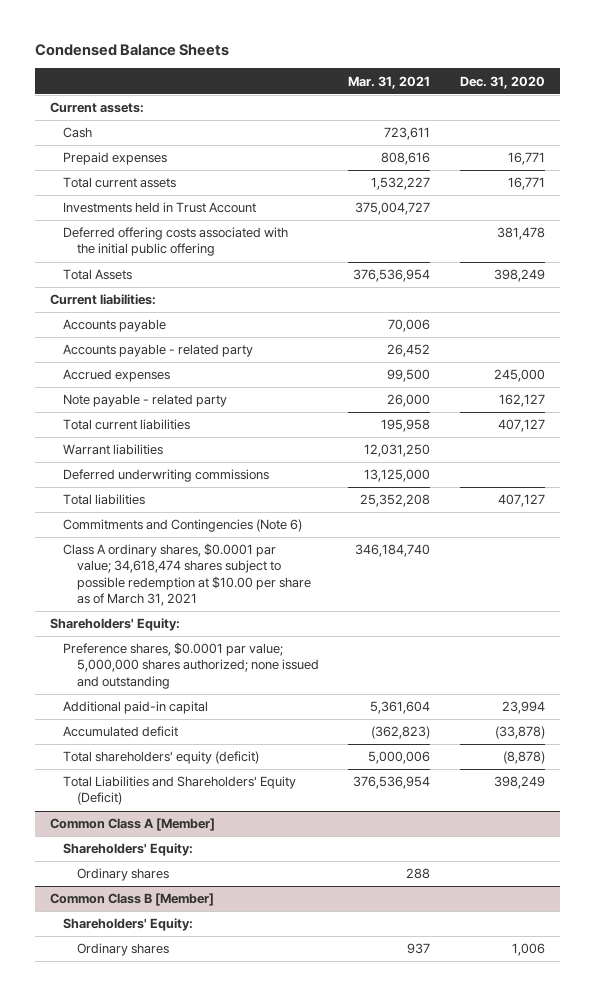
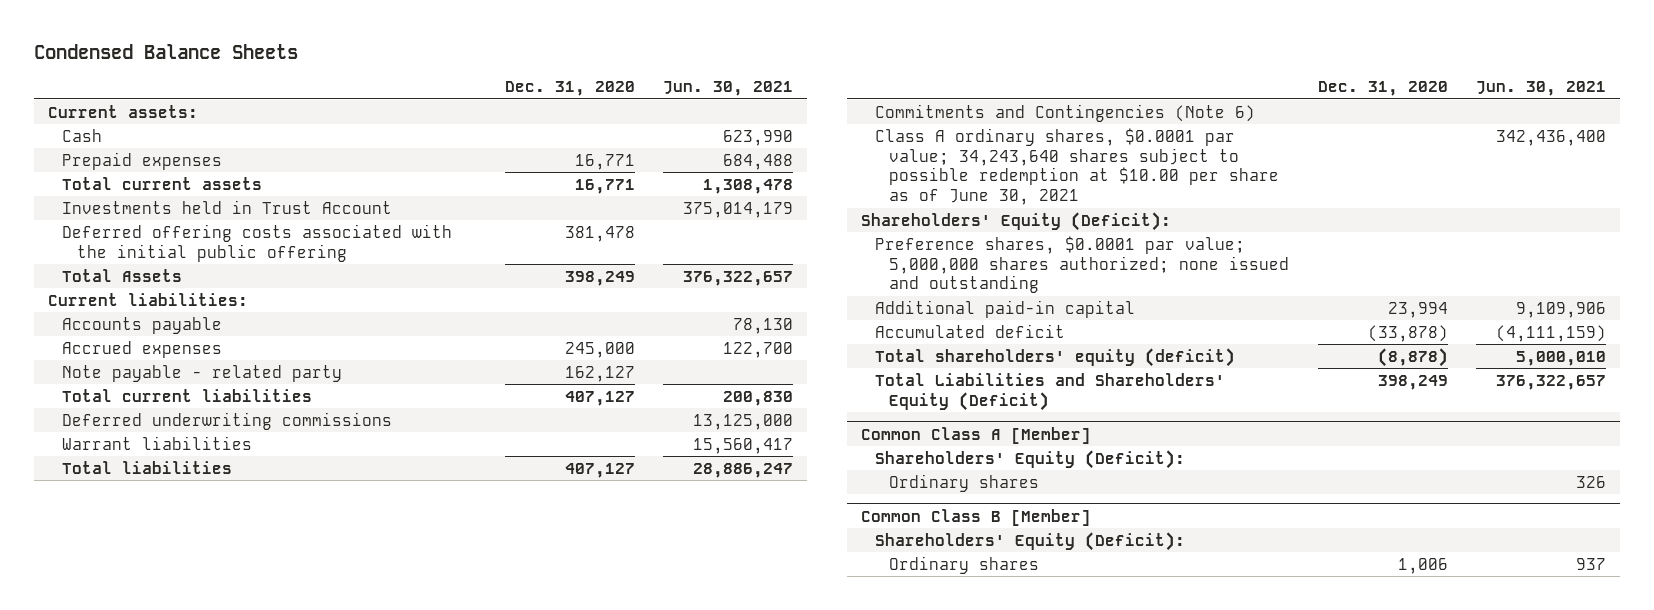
[348,75,431,89] Mar. 31, 2021 -> none
none -> [662,81,793,97] Jun. 30, 2021
[63,344,254,358] Accounts payable - related party -> none
[63,444,164,456] Warrant liabilities -> [62,435,253,450] Warrant liabilities
[63,543,311,606] Class A ordinary shares, $0.0001 par value; 34,618,474 shares subject to possible redemption at $10.00 per share as of March 31, 2021 -> [875,127,1280,206] Class A ordinary shares, $0.0001 par value; 34,243,640 shares subject to possible redemption at $10.00 per share as of June 30, 2021
[50,618,181,632] Shareholders' Equity: -> [860,211,1171,231] Shareholders' Equity (Deficit):
[63,843,194,857] Shareholders' Equity: -> [875,449,1186,469] Shareholders' Equity (Deficit):
[63,918,194,932] Shareholders' Equity: -> [875,531,1186,551] Shareholders' Equity (Deficit):

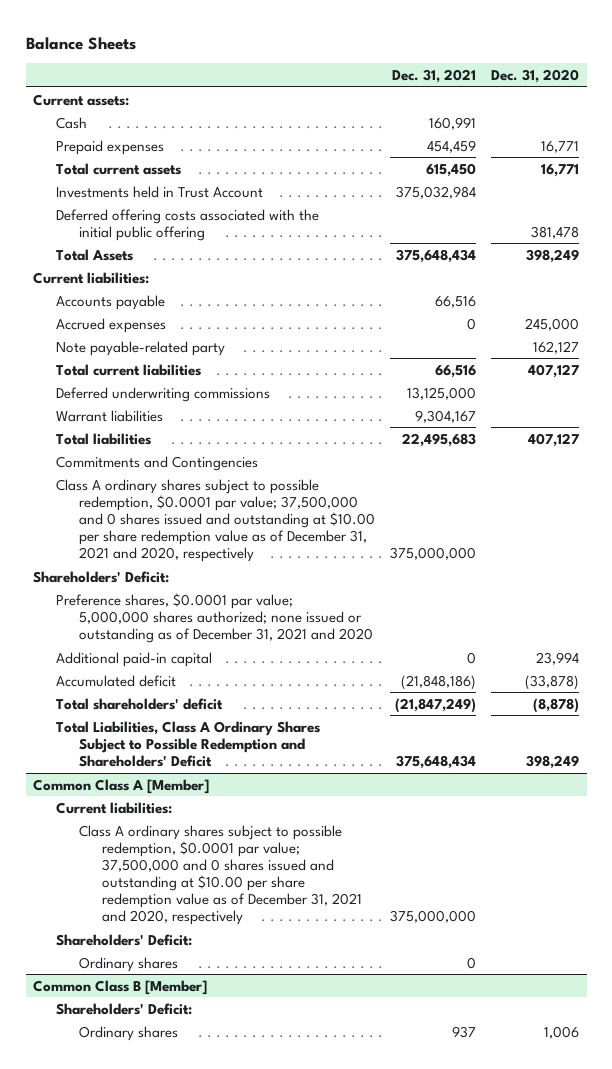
[33,43,298,59] Condensed Balance Sheets -> [25,36,136,50] Balance Sheets
[662,81,793,97] Jun. 30, 2021 -> none
none -> [392,68,477,83] Dec. 31, 2021
[62,364,343,382] Note payable - related party -> [56,340,226,356] Note payable-related party
[875,103,1256,122] Commitments and Contingencies (Note 6) -> [56,455,259,471] Commitments and Contingencies
[875,127,1280,206] Class A ordinary shares, $0.0001 par value; 34,243,640 shares subject to possible redemption at $10.00 per share as of June 30, 2021 -> [56,478,375,563] Class A ordinary shares subject to possible redemption, $0.0001 par value; 37,500,000 and 0 shares issued and outstanding at $10.00 per share redemption value as of December 31, 2021 and 2020, respectively
[860,211,1171,231] Shareholders' Equity (Deficit): -> [33,570,170,583] Shareholders' Deficit:
[875,235,1290,294] Preference shares, $0.0001 par value; 5,000,000 shares authorized; none issued and outstanding -> [56,592,373,643] Preference shares, $0.0001 par value; 5,000,000 shares authorized; none issued or outstanding as of December 31, 2021 and 2020
[875,347,1236,367] Total shareholders' equity (deficit) -> [56,697,224,710] Total shareholders' deficit
[875,372,1226,411] Total Liabilities and Shareholders' Equity (Deficit) -> [56,720,321,767] Total Liabilities, Class A Ordinary Shares Subject to Possible Redemption and Shareholders' Deficit
none -> [56,801,173,814] Current liabilities:
none -> [78,824,362,926] Class A ordinary shares subject to possible redemption, $0.0001 par value; 37,500,000 and 0 shares issued and outstanding at $10.00 per share redemption value as of December 31, 2021 and 2020, respectively
[875,449,1186,469] Shareholders' Equity (Deficit): -> [56,933,193,946] Shareholders' Deficit:
[875,531,1186,551] Shareholders' Equity (Deficit): -> [56,1002,193,1015] Shareholders' Deficit:

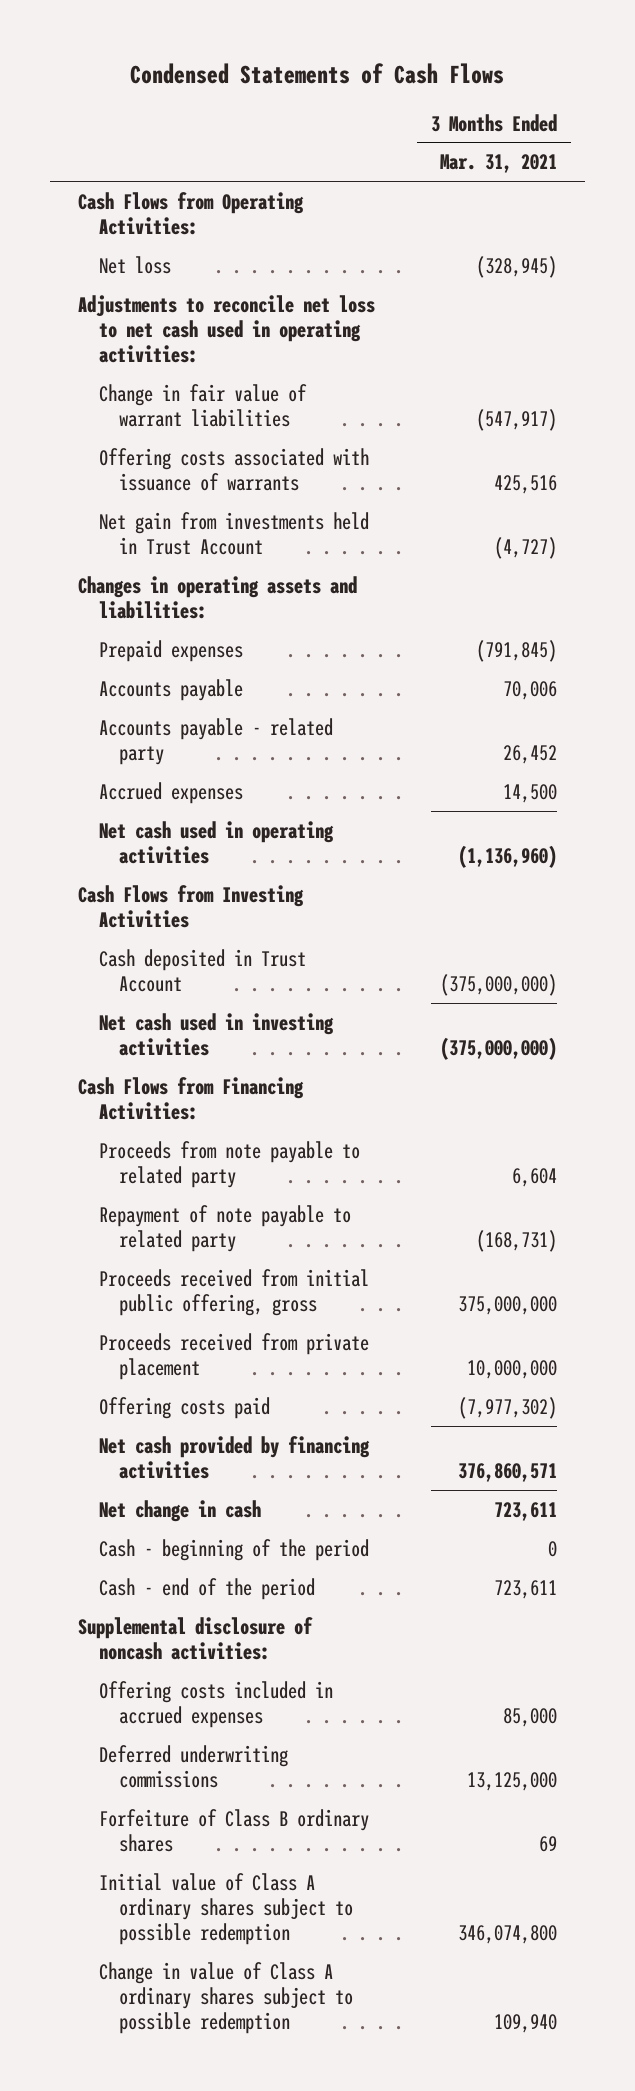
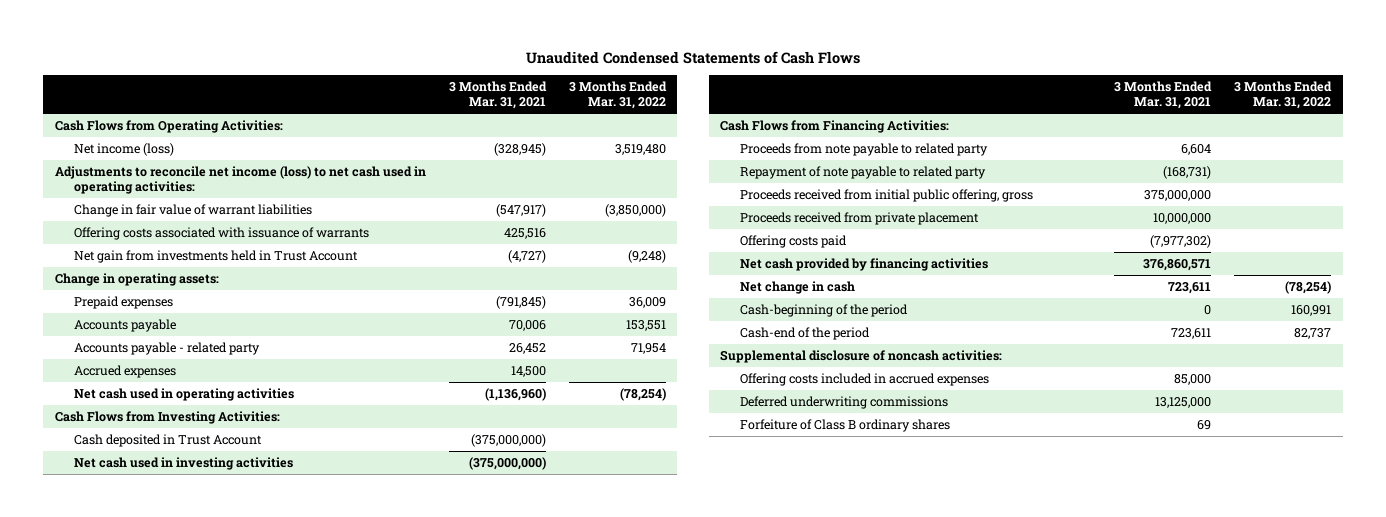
[130,62,505,84] Condensed Statements of Cash Flows -> [525,50,860,64] Unaudited Condensed Statements of Cash Flows
none -> [568,81,667,109] 3 Months Ended Mar. 31, 2022
[98,255,171,274] Net loss -> [74,143,175,157] Net income (loss)
[77,294,375,363] Adjustments to reconcile net loss to net cash used in operating activities: -> [54,166,426,194] Adjustments to reconcile net income (loss) to net cash used in operating activities:
[77,575,357,619] Changes in operating assets and liabilities: -> [54,273,219,287] Change in operating assets:
[77,884,304,928] Cash Flows from Investing Activities -> [54,411,280,425] Cash Flows from Investing Activities:
[98,1538,369,1561] Cash - beginning of the period -> [739,304,908,318] Cash-beginning of the period
[98,1577,315,1600] Cash - end of the period -> [739,327,870,341] Cash-end of the period
[98,1872,354,1945] Initial value of Class A ordinary shares subject to possible redemption -> none
[98,1961,354,2034] Change in value of Class A ordinary shares subject to possible redemption -> none

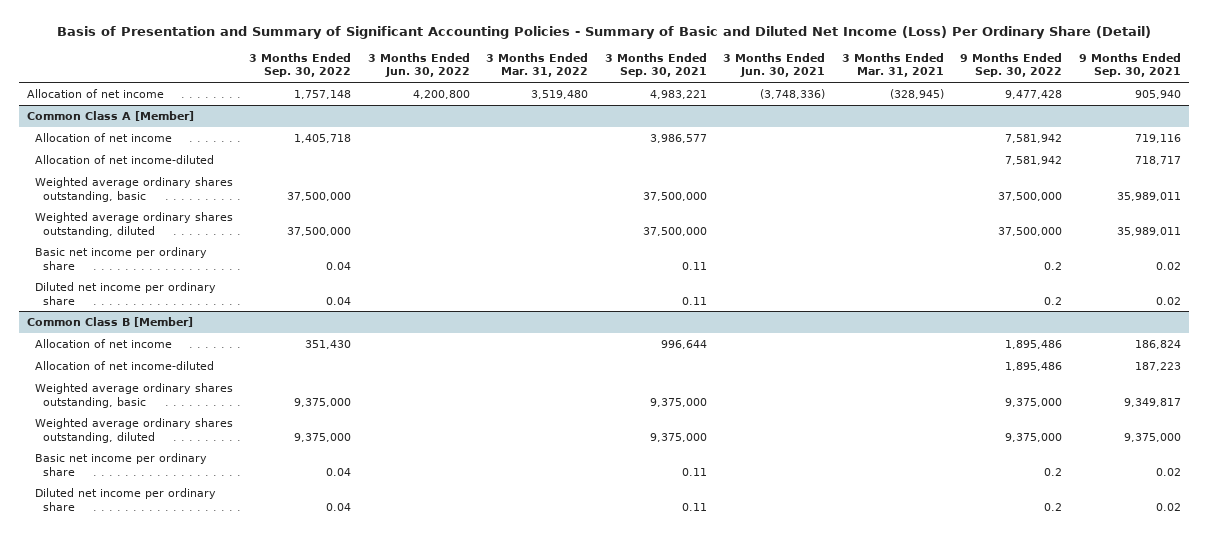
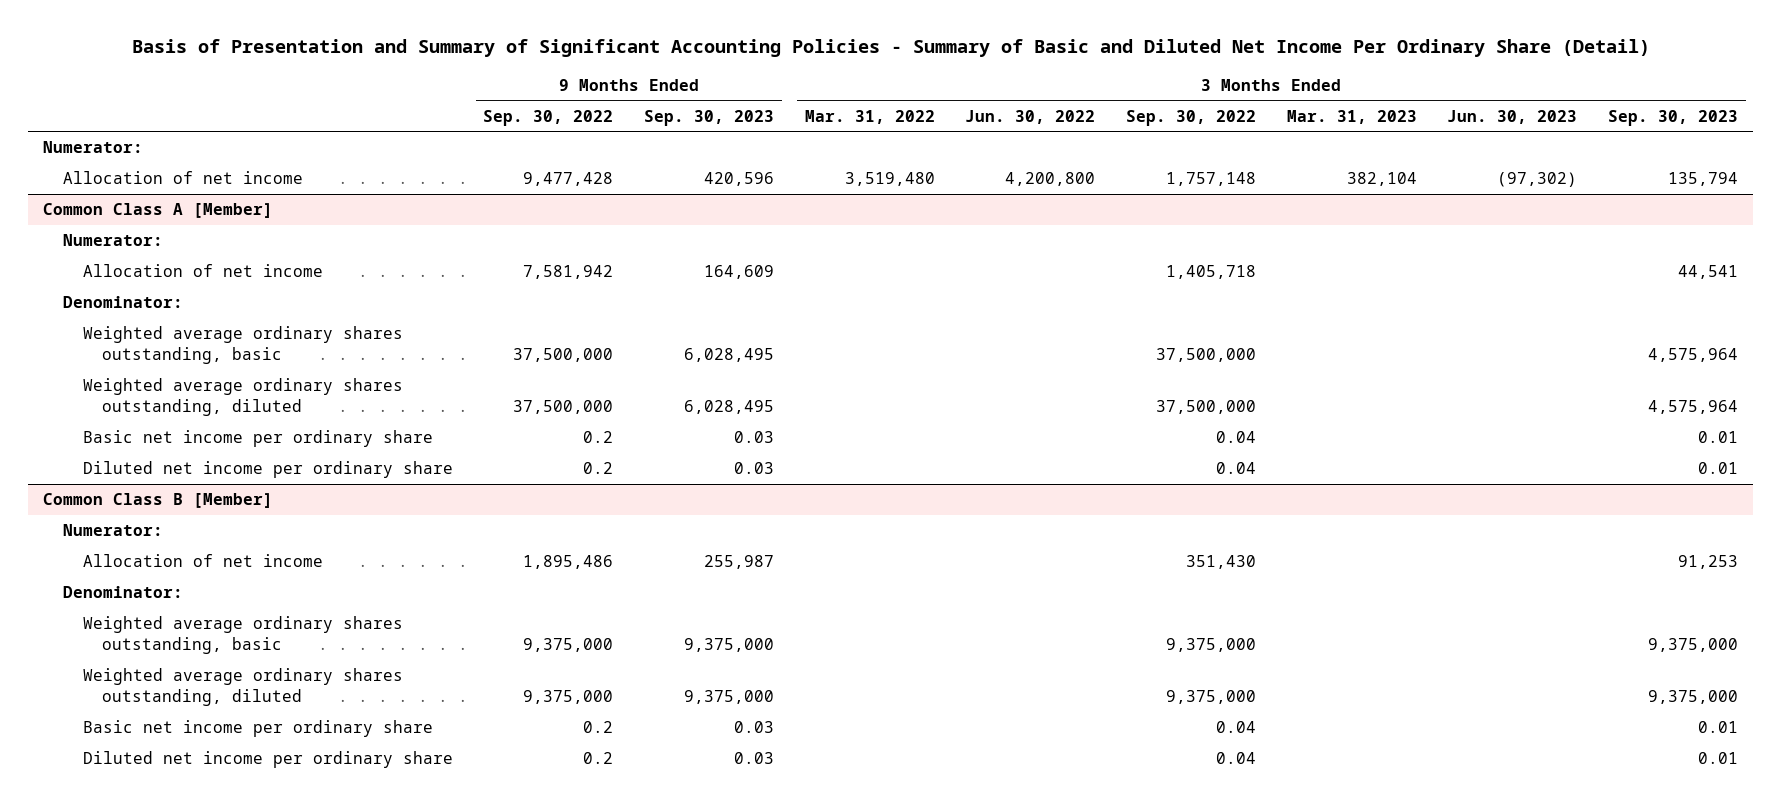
[56,25,1151,39] Basis of Presentation and Summary of Significant Accounting Policies - Summary of Basic and Diluted Net Income (Loss) Per Ordinary Share (Detail) -> [131,39,1650,58] Basis of Presentation and Summary of Significant Accounting Policies - Summary of Basic and Diluted Net Income Per Ordinary Share (Detail)
[604,52,707,78] 3 Months Ended Sep. 30, 2021 -> none
[723,52,826,78] 3 Months Ended Jun. 30, 2021 -> none
[841,52,944,78] 3 Months Ended Mar. 31, 2021 -> none
[1078,52,1181,78] 9 Months Ended Sep. 30, 2021 -> none
none -> [644,109,775,126] Sep. 30, 2023
none -> [1286,109,1417,124] Mar. 31, 2023
none -> [1447,109,1578,124] Jun. 30, 2023
none -> [1607,109,1738,126] Sep. 30, 2023
none -> [43,141,144,154] Numerator:
none -> [63,234,164,247] Numerator:
[34,154,214,164] Allocation of net income-diluted -> none
none -> [63,296,184,309] Denominator:
none -> [63,524,164,537] Numerator:
[34,360,214,370] Allocation of net income-diluted -> none
none -> [63,586,184,599] Denominator:

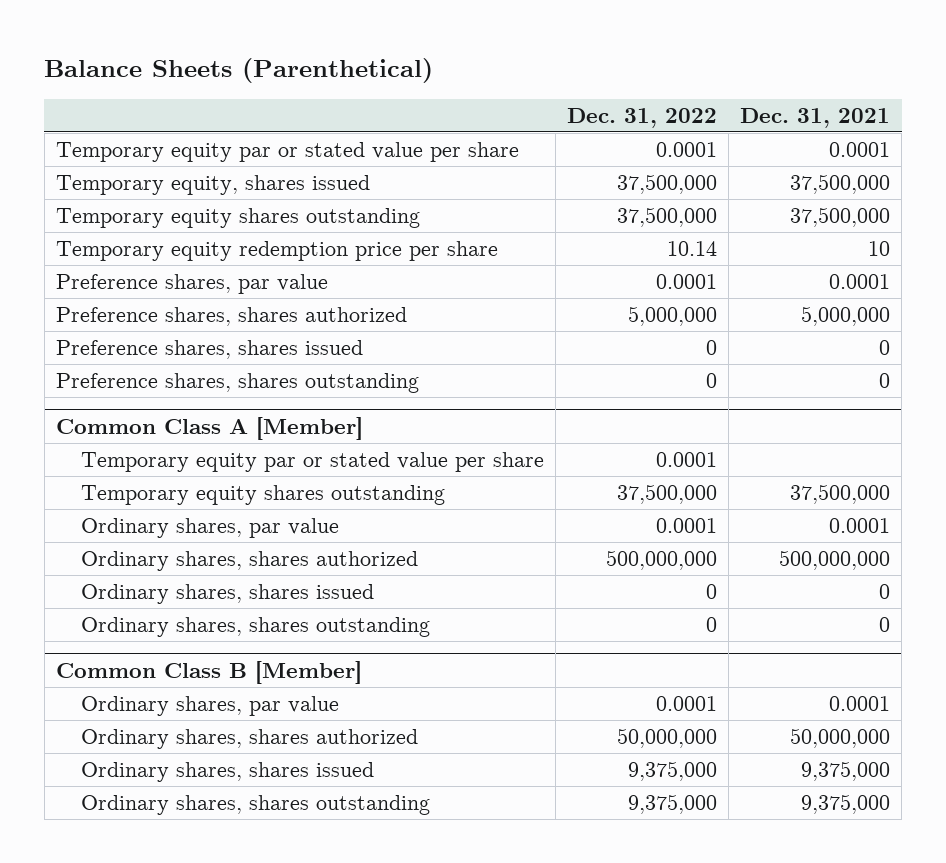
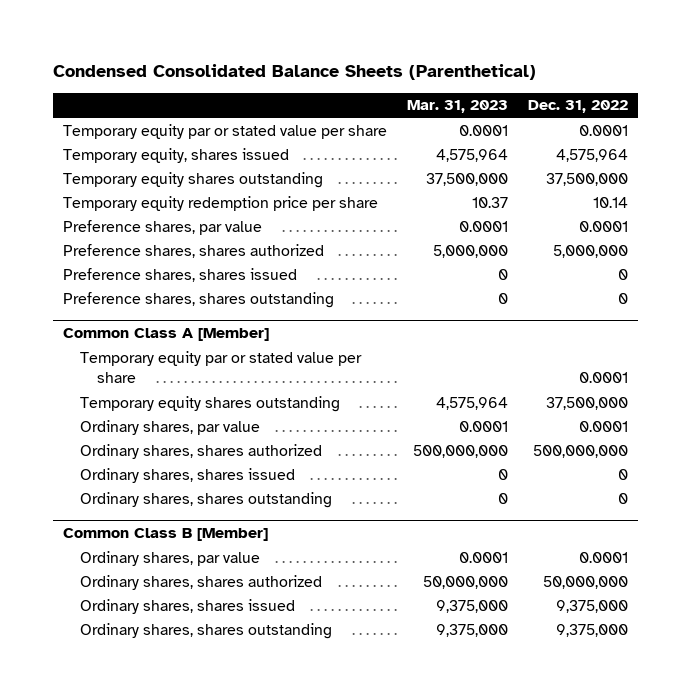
[44,58,434,84] Balance Sheets (Parenthetical) -> [52,64,536,81] Condensed Consolidated Balance Sheets (Parenthetical)
[740,107,891,128] Dec. 31, 2021 -> none
none -> [406,100,508,114] Mar. 31, 2023
[617,173,718,194] 37,500,000 -> [555,148,628,162] 4,575,964

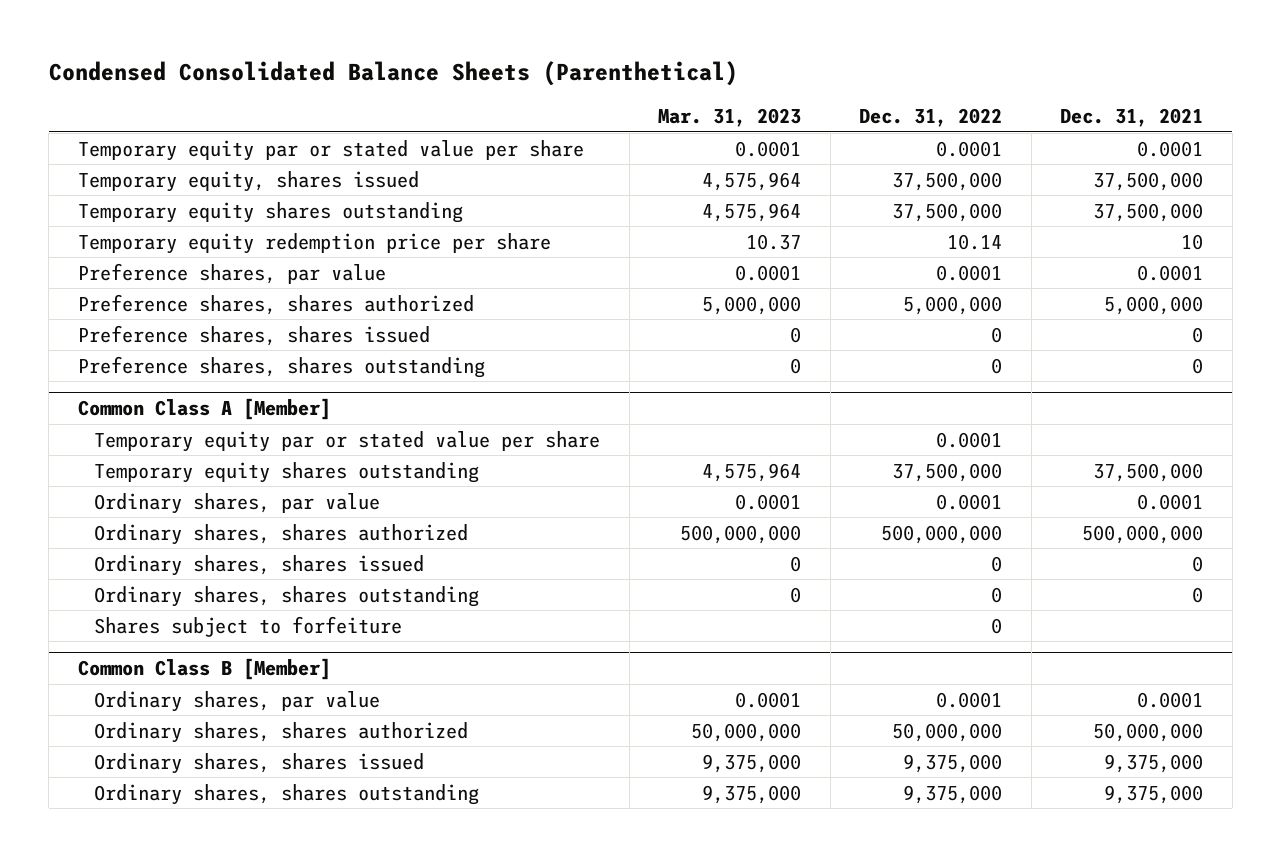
none -> [1060,108,1204,128] Dec. 31, 2021
[555,148,628,162] 4,575,964 -> [892,171,1003,191] 37,500,000
[425,172,508,186] 37,500,000 -> [702,202,802,222] 4,575,964
none -> [94,615,403,637] Shares subject to forfeiture

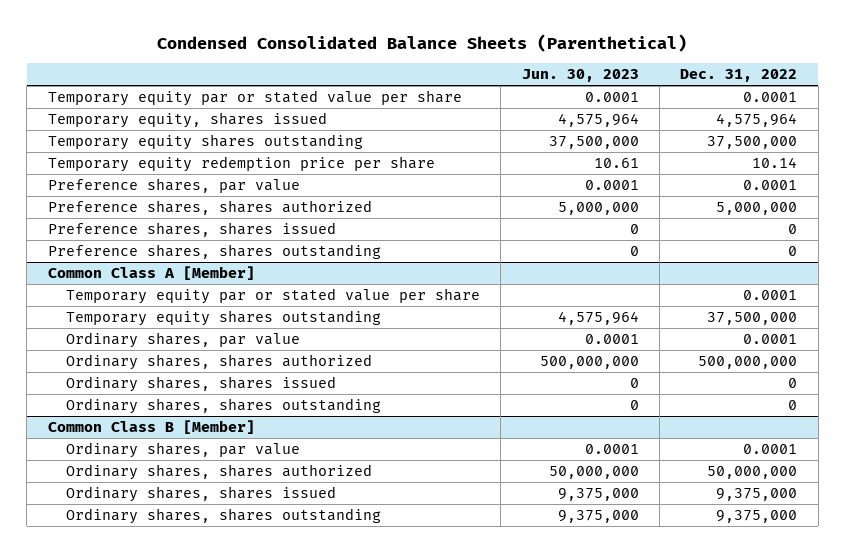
[658,108,802,128] Mar. 31, 2023 -> none
[1060,108,1204,128] Dec. 31, 2021 -> none
none -> [521,69,639,83] Jun. 30, 2023
[892,171,1003,191] 37,500,000 -> [716,113,798,128] 4,575,964
[94,615,403,637] Shares subject to forfeiture -> none

